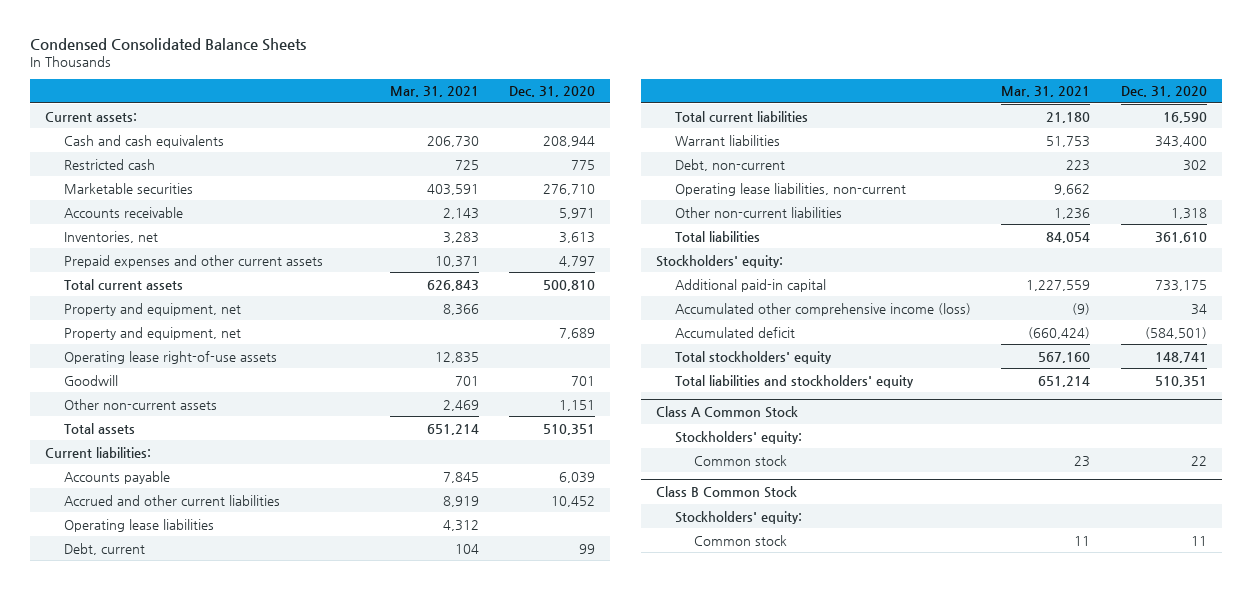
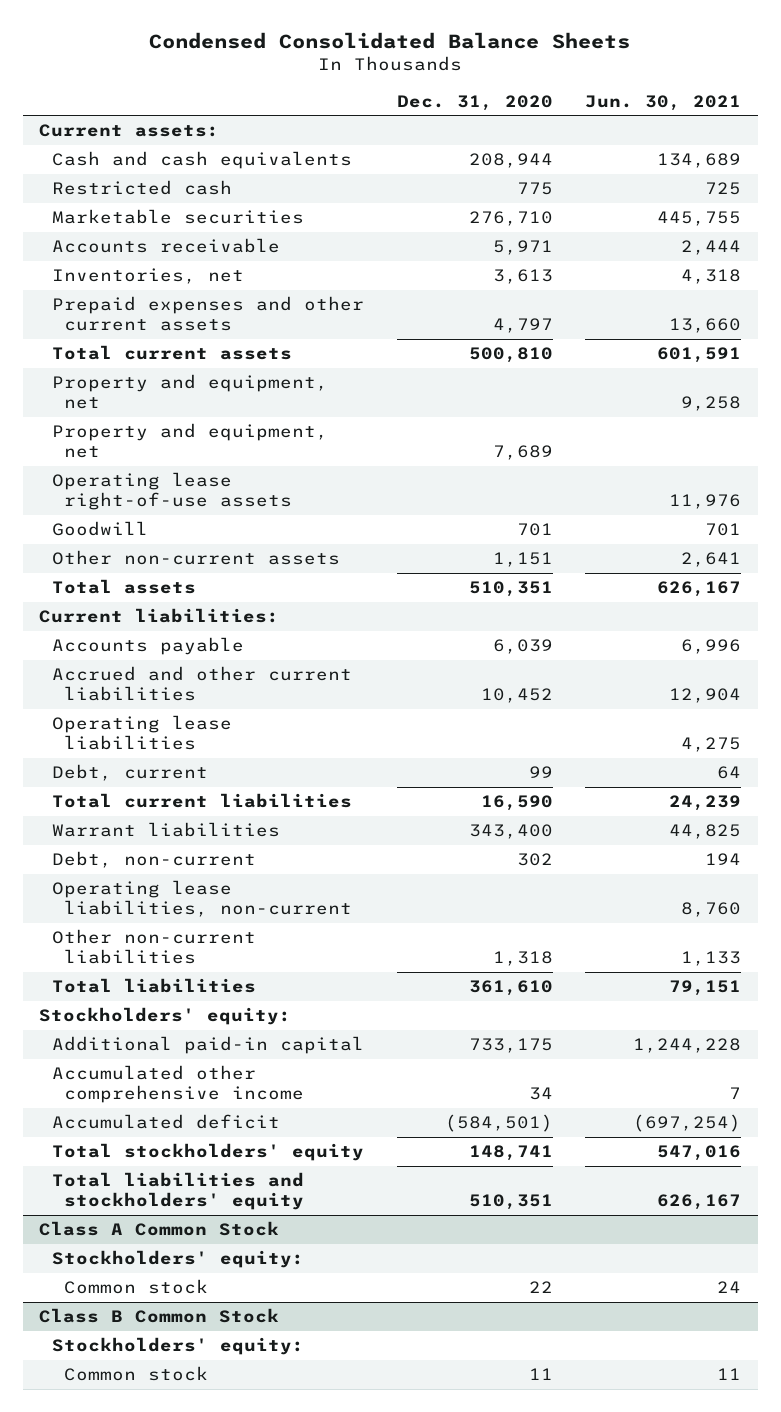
[389,86,479,98] Mar. 31, 2021 -> none
none -> [585,94,742,111] Jun. 30, 2021
[675,302,972,316] Accumulated other comprehensive income (loss) -> [51,1065,305,1104] Accumulated other comprehensive income

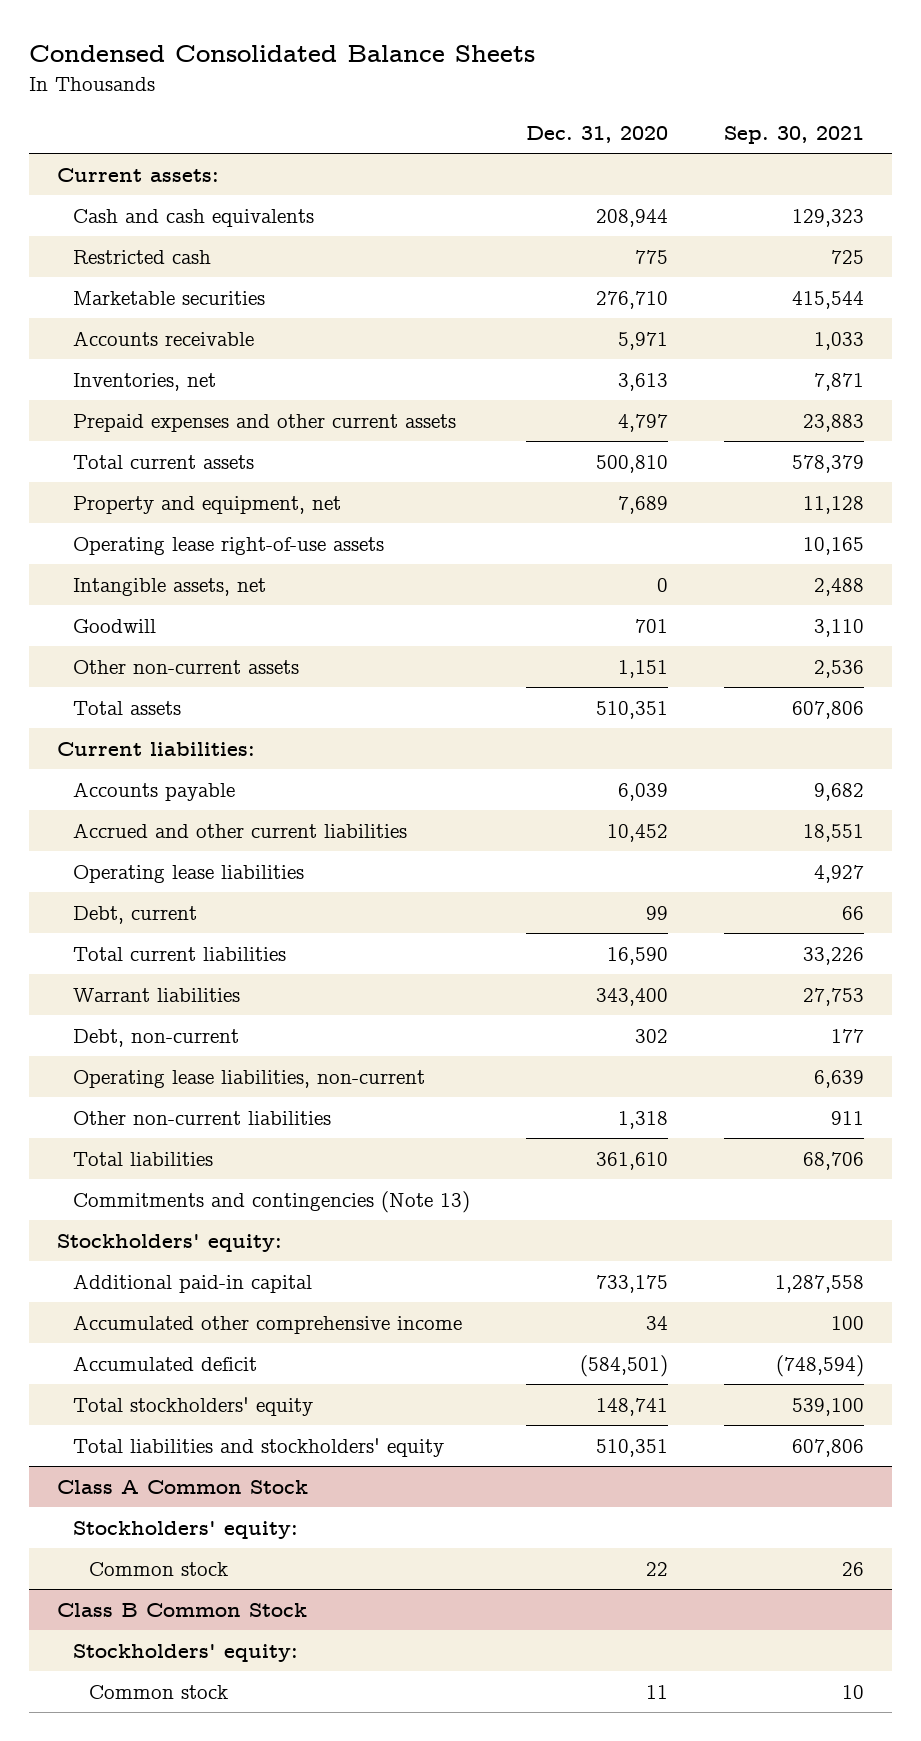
[585,94,742,111] Jun. 30, 2021 -> none
none -> [723,125,864,144] Sep. 30, 2021
[51,374,328,410] Property and equipment, net -> none
none -> [73,578,267,597] Intangible assets, net
none -> [73,1191,471,1214] Commitments and contingencies (Note 13)

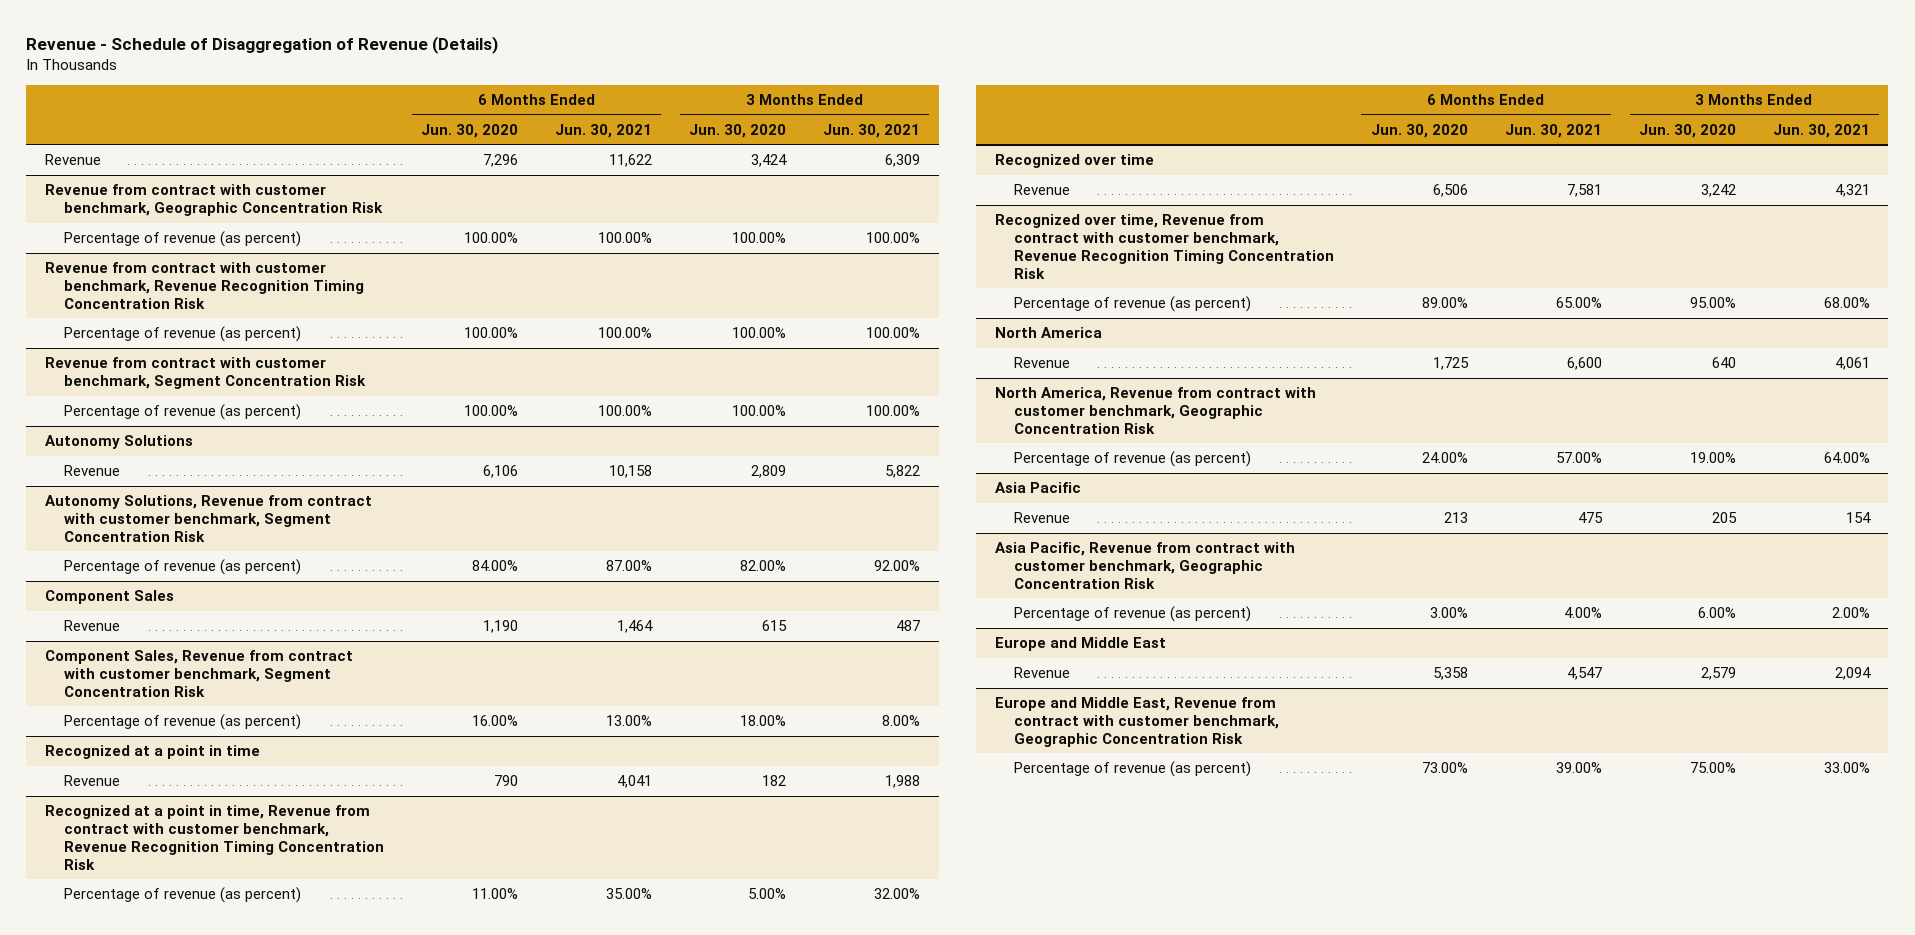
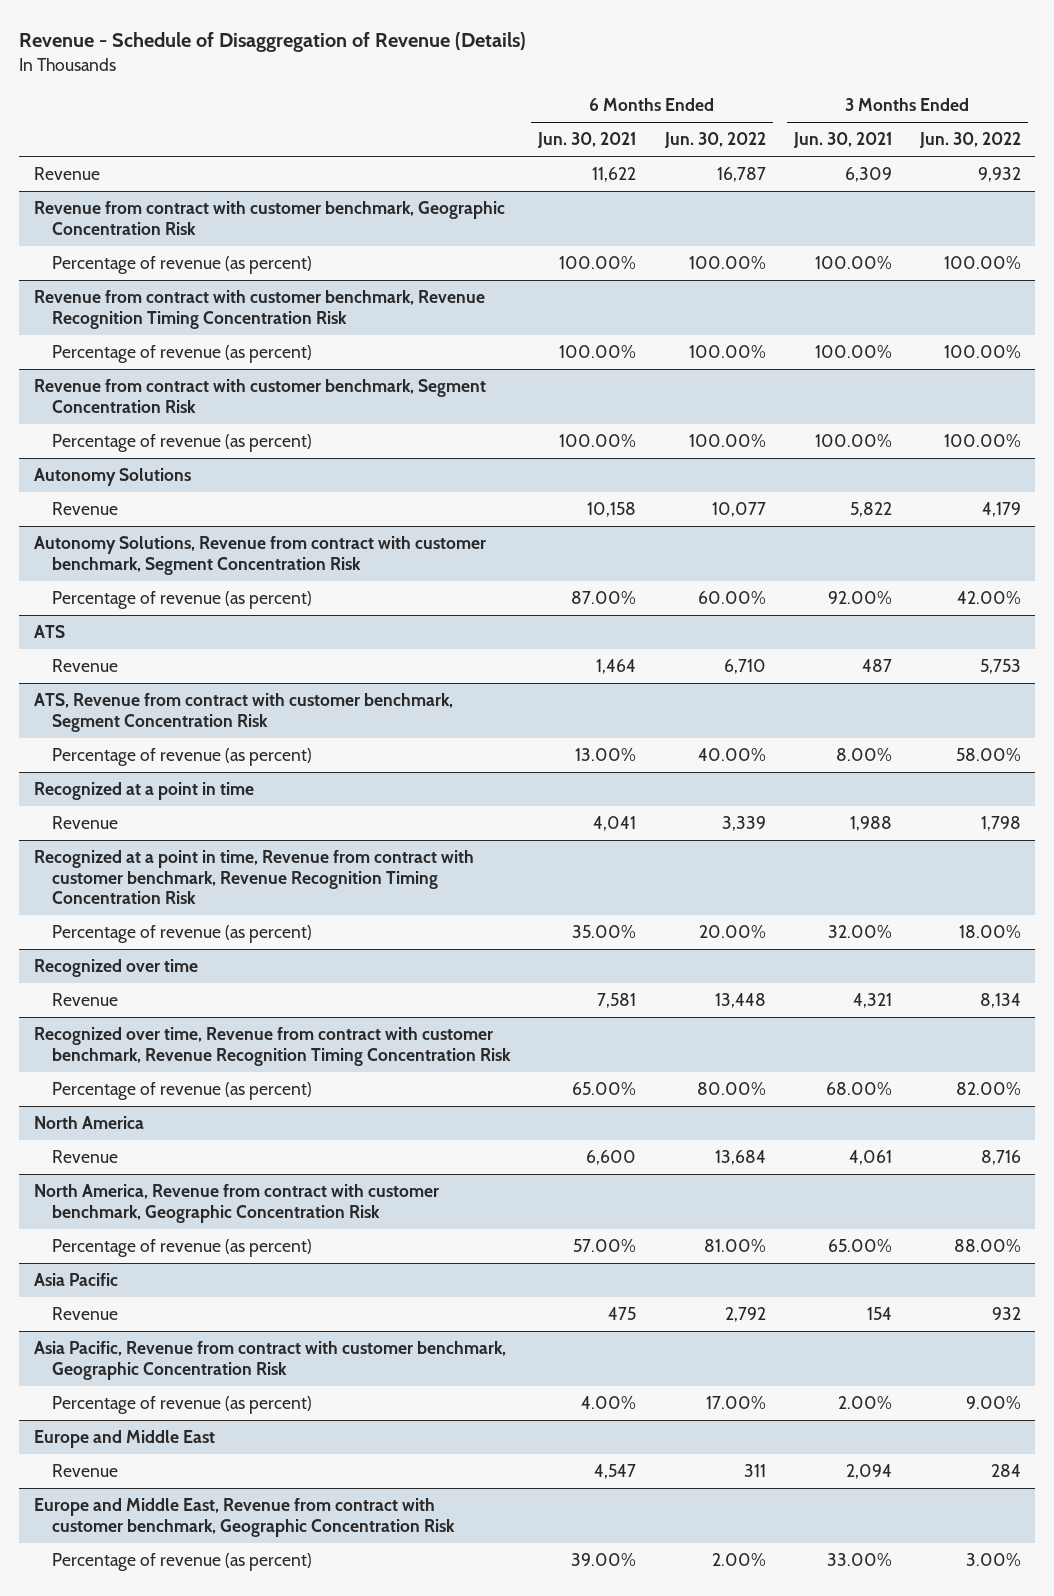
[421,123,519,138] Jun. 30, 2020 -> none
[689,123,787,138] Jun. 30, 2020 -> none
none -> [663,132,766,149] Jun. 30, 2022
none -> [918,132,1021,149] Jun. 30, 2022
[44,590,174,605] Component Sales -> none
none -> [33,625,65,639] ATS
[44,650,353,697] Component Sales, Revenue from contract with customer benchmark, Segment Concentration Risk -> [33,693,453,732] ATS, Revenue from contract with customer benchmark, Segment Concentration Risk
[1823,452,1870,464] 64.00% -> [827,1239,892,1253] 65.00%

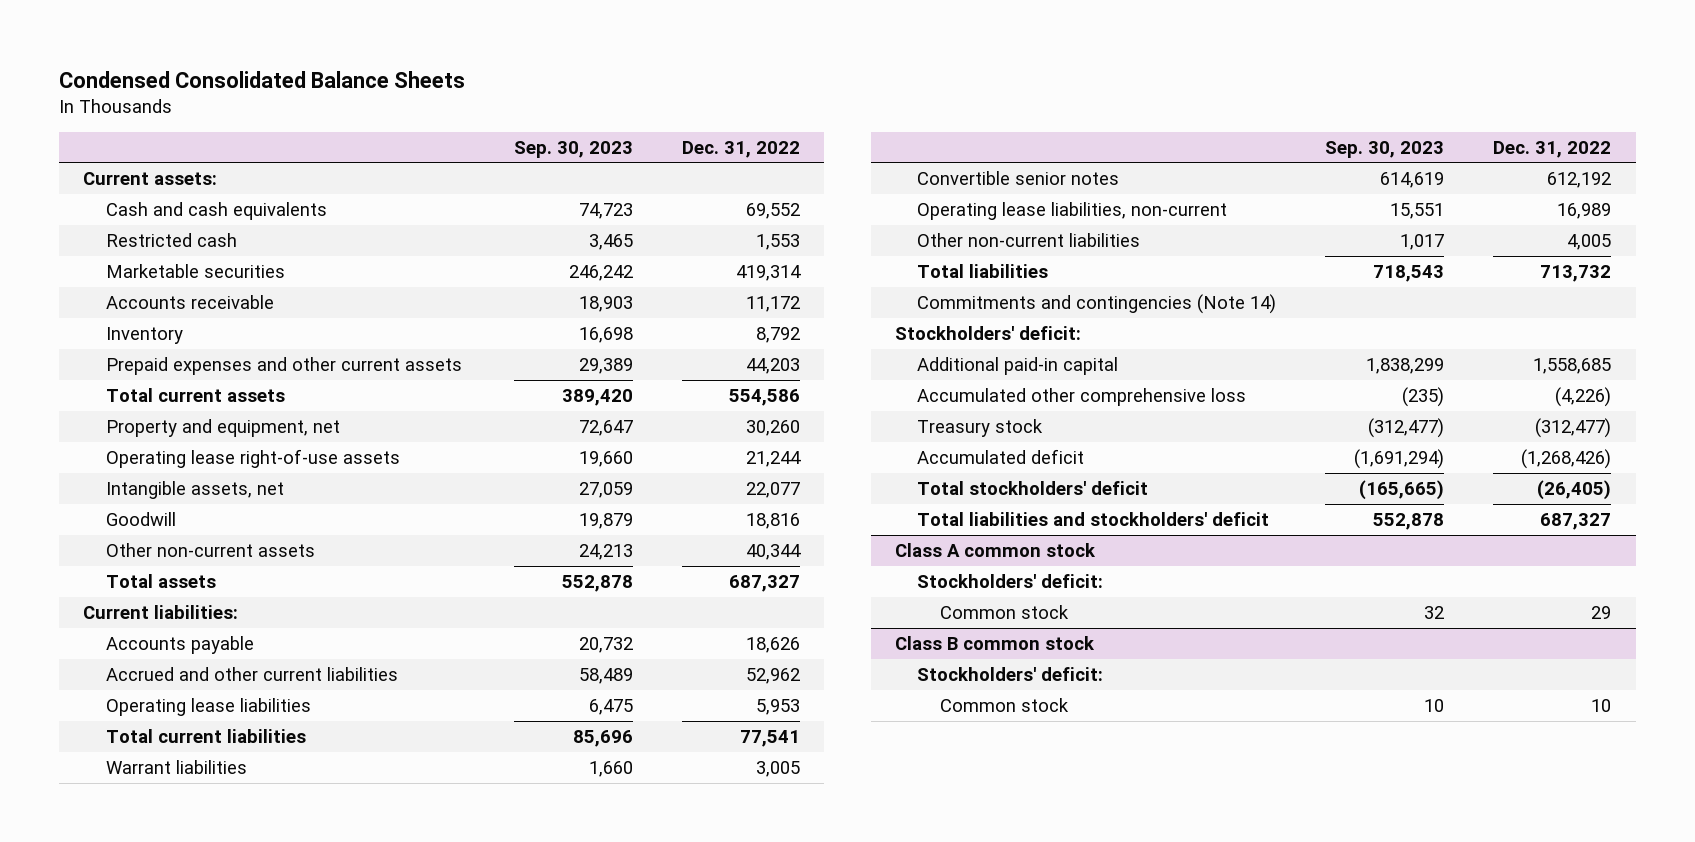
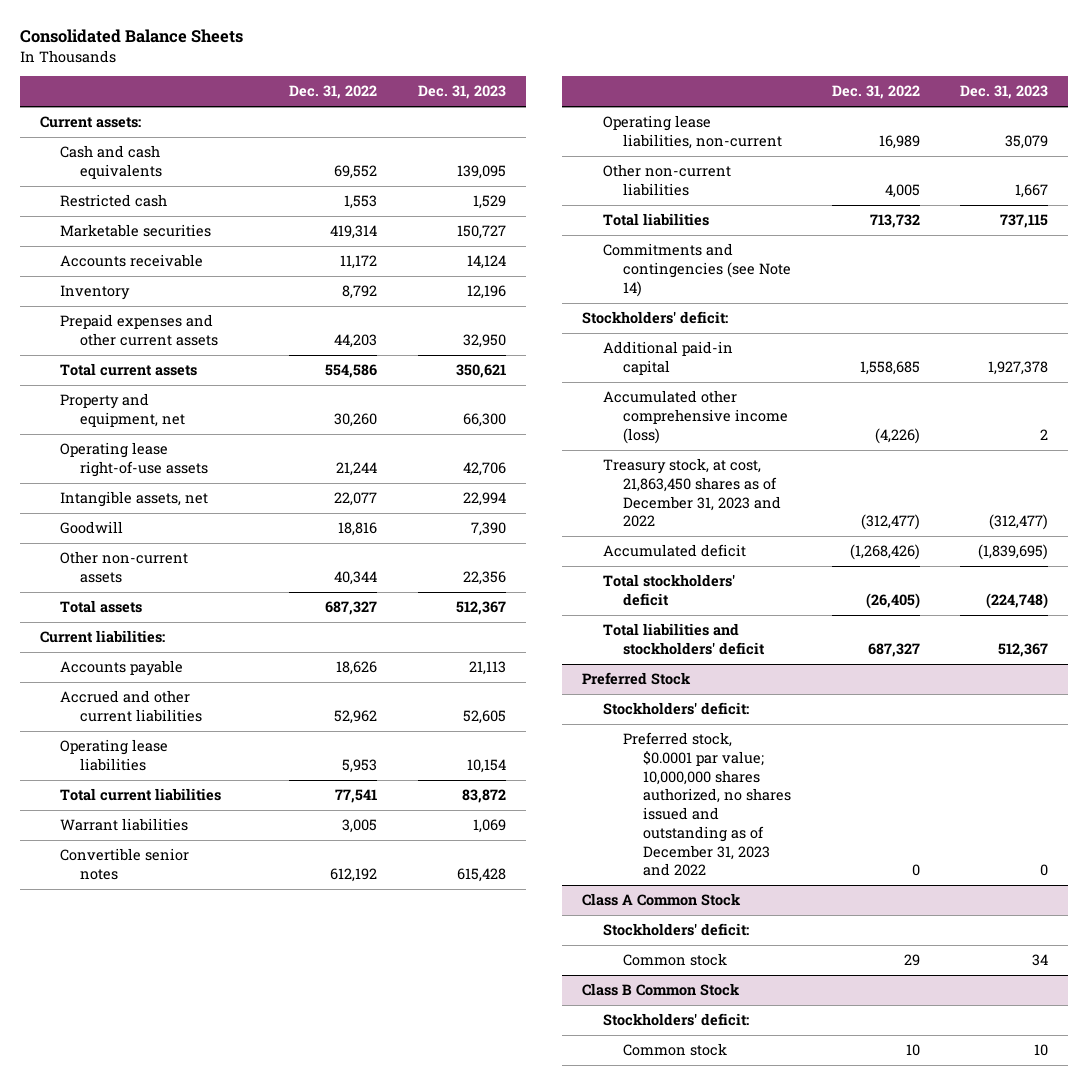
[58,70,465,88] Condensed Consolidated Balance Sheets -> [19,29,243,44] Consolidated Balance Sheets
[513,140,633,158] Sep. 30, 2023 -> none
none -> [417,85,506,100] Dec. 31, 2023
[917,293,1277,314] Commitments and contingencies (Note 14) -> [602,243,791,297] Commitments and contingencies (see Note 14)
[917,387,1247,406] Accumulated other comprehensive loss -> [602,390,788,444] Accumulated other comprehensive income (loss)
[917,418,1044,437] Treasury stock -> [602,458,781,528] Treasury stock, at cost, 21,863,450 shares as of December 31, 2023 and 2022
[895,542,1097,557] Class A common stock -> none
none -> [582,672,692,686] Preferred Stock
none -> [622,732,791,877] Preferred stock, $0.0001 par value; 10,000,000 shares authorized, no shares issued and outstanding as of December 31, 2023 and 2022
none -> [582,893,742,907] Class A Common Stock
none -> [602,923,749,937] Stockholders' deficit:
[895,635,1096,650] Class B common stock -> [582,983,741,997] Class B Common Stock

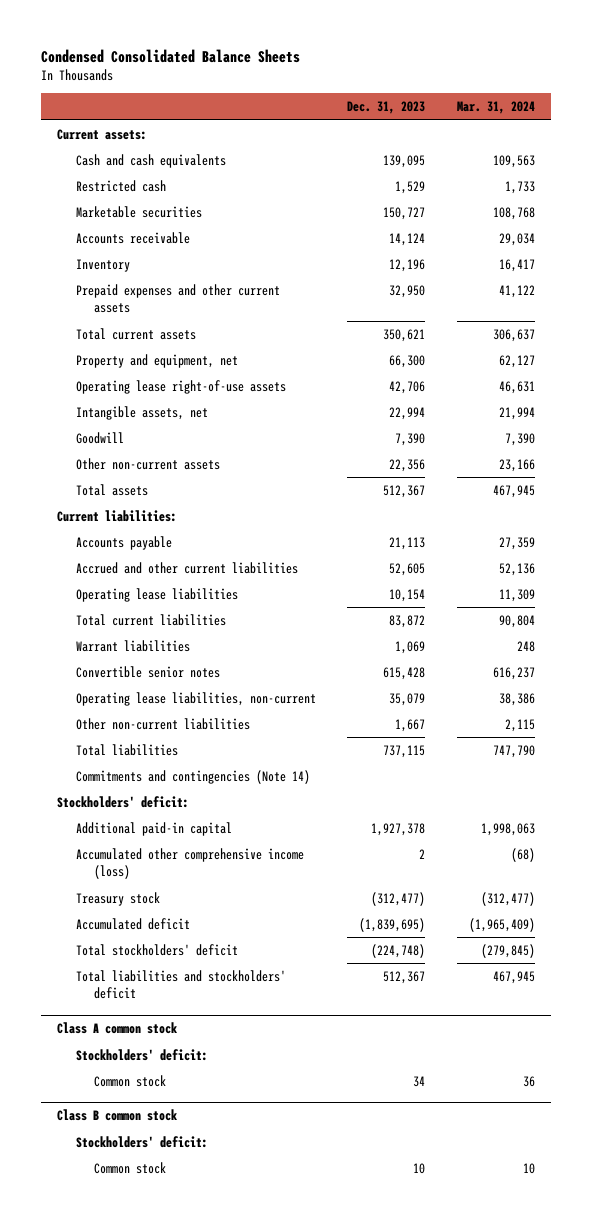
[19,29,243,44] Consolidated Balance Sheets -> [40,48,300,63] Condensed Consolidated Balance Sheets
[289,85,378,100] Dec. 31, 2022 -> none
none -> [457,101,536,115] Mar. 31, 2024
[602,243,791,297] Commitments and contingencies (see Note 14) -> [75,769,310,784] Commitments and contingencies (Note 14)
[602,458,781,528] Treasury stock, at cost, 21,863,450 shares as of December 31, 2023 and 2022 -> [75,891,160,906] Treasury stock
[582,672,692,686] Preferred Stock -> none
[602,702,749,716] Stockholders' deficit: -> none
[622,732,791,877] Preferred stock, $0.0001 par value; 10,000,000 shares authorized, no shares issued and outstanding as of December 31, 2023 and 2022 -> none
[582,893,742,907] Class A Common Stock -> [56,1022,177,1035] Class A common stock
[582,983,741,997] Class B Common Stock -> [56,1109,177,1122] Class B common stock

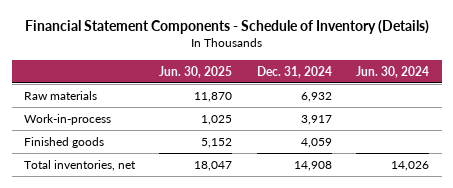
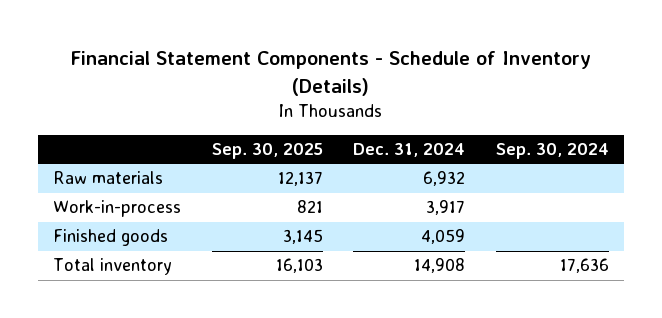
[159,65,233,78] Jun. 30, 2025 -> none
[356,65,430,78] Jun. 30, 2024 -> none
none -> [211,143,323,160] Sep. 30, 2025
none -> [495,143,609,160] Sep. 30, 2024
[24,159,137,171] Total inventories, net -> [52,258,172,276] Total inventory

